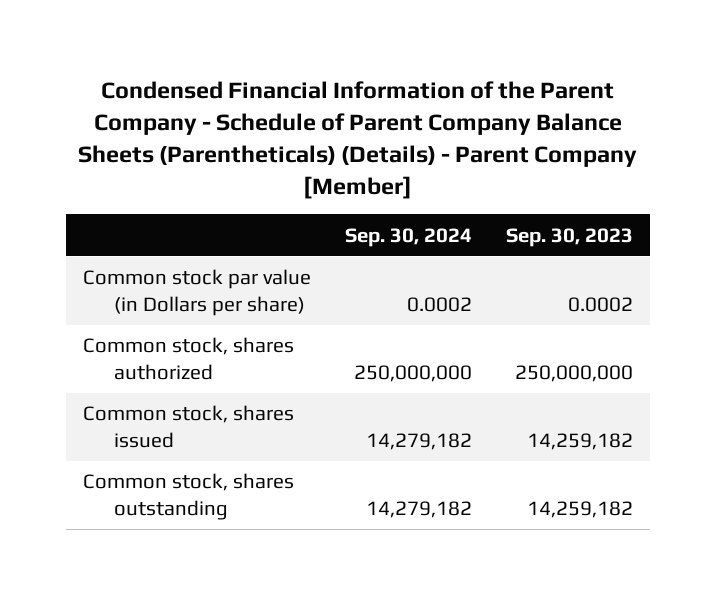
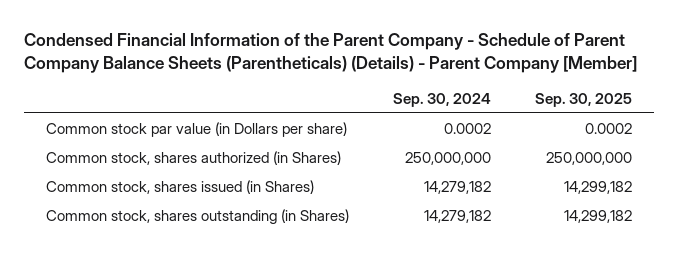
[506,227,634,247] Sep. 30, 2023 -> none
none -> [534,92,632,107] Sep. 30, 2025
[82,337,294,381] Common stock, shares authorized -> [45,150,341,165] Common stock, shares authorized (in Shares)
[82,405,294,449] Common stock, shares issued -> [45,179,314,194] Common stock, shares issued (in Shares)
[82,473,294,521] Common stock, shares outstanding -> [45,208,349,224] Common stock, shares outstanding (in Shares)

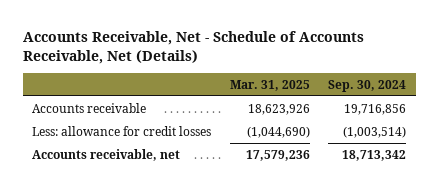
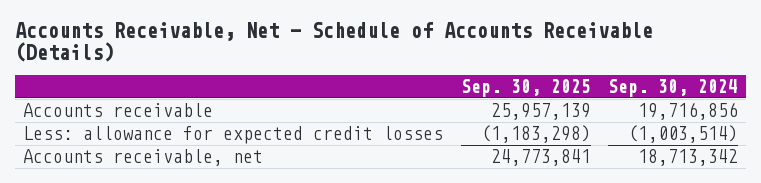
[22,30,364,64] Accounts Receivable, Net - Schedule of Accounts Receivable, Net (Details) -> [14,21,653,63] Accounts Receivable, Net - Schedule of Accounts Receivable (Details)
[229,79,310,91] Mar. 31, 2025 -> none
none -> [460,79,591,98] Sep. 30, 2025
[32,125,212,136] Less: allowance for credit losses -> [23,126,444,145] Less: allowance for expected credit losses

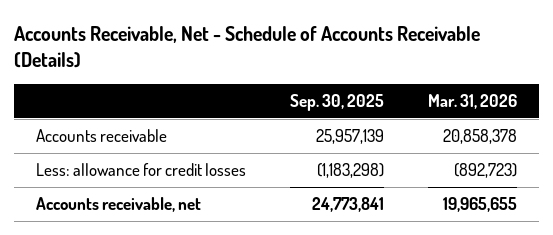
[607,79,738,98] Sep. 30, 2024 -> none
none -> [428,94,518,110] Mar. 31, 2026
[23,126,444,145] Less: allowance for expected credit losses -> [36,162,247,176] Less: allowance for credit losses

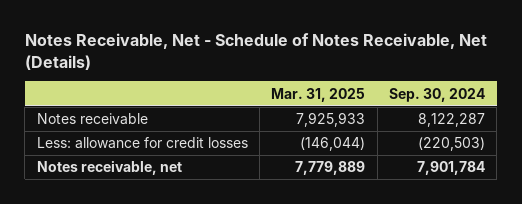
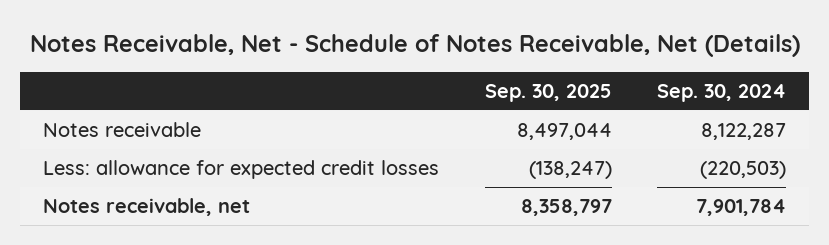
[271,87,366,102] Mar. 31, 2025 -> none
none -> [484,84,612,103] Sep. 30, 2025
[36,137,248,150] Less: allowance for credit losses -> [42,160,439,180] Less: allowance for expected credit losses

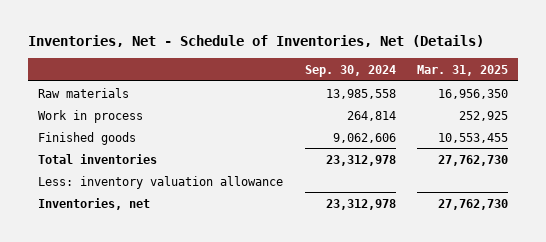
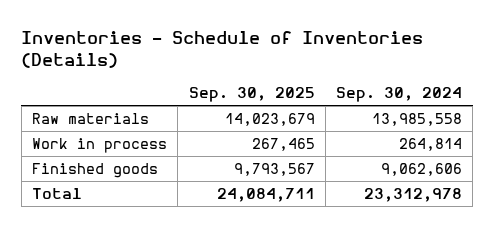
[27,35,484,48] Inventories, Net - Schedule of Inventories, Net (Details) -> [21,30,424,69] Inventories - Schedule of Inventories (Details)
[416,64,508,76] Mar. 31, 2025 -> none
none -> [188,87,315,103] Sep. 30, 2025
[38,153,158,164] Total inventories -> none
[38,175,284,189] Less: inventory valuation allowance -> none
[38,197,151,210] Inventories, net -> [32,187,83,199] Total

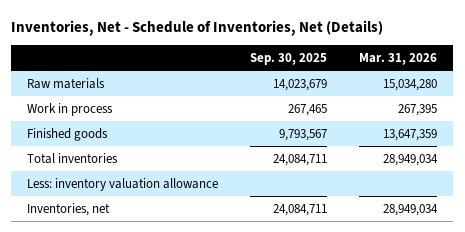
[21,30,424,69] Inventories - Schedule of Inventories (Details) -> [11,19,384,36] Inventories, Net - Schedule of Inventories, Net (Details)
[336,87,463,103] Sep. 30, 2024 -> none
none -> [359,52,438,65] Mar. 31, 2026
none -> [27,153,119,165] Total inventories
none -> [27,178,219,192] Less: inventory valuation allowance
[32,187,83,199] Total -> [27,203,111,217] Inventories, net

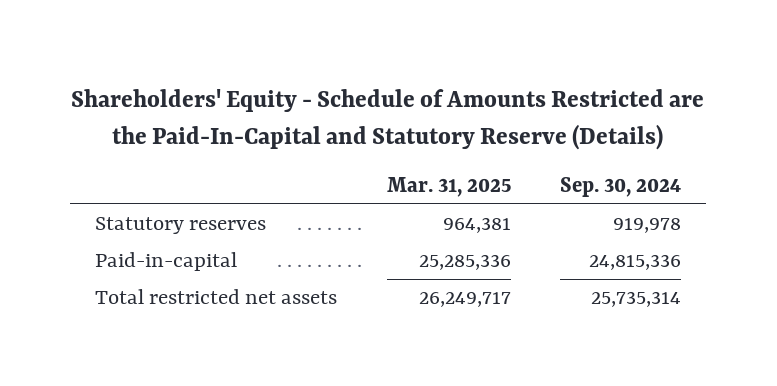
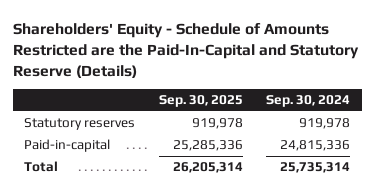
[386,177,511,198] Mar. 31, 2025 -> none
none -> [158,95,243,108] Sep. 30, 2025
[95,289,338,305] Total restricted net assets -> [24,161,59,173] Total

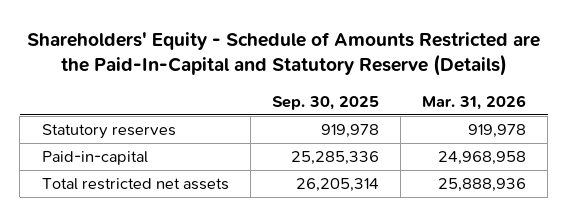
[266,95,351,108] Sep. 30, 2024 -> none
none -> [422,94,527,110] Mar. 31, 2026
[24,161,59,173] Total -> [41,178,229,191] Total restricted net assets

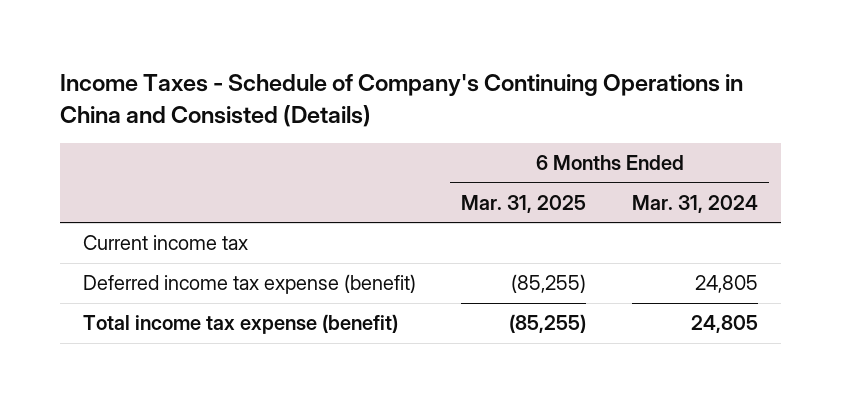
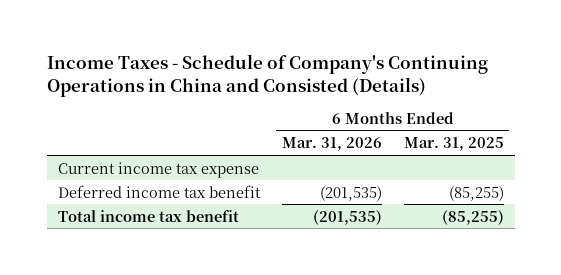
[631,194,758,213] Mar. 31, 2024 -> none
none -> [281,137,382,152] Mar. 31, 2026
[82,235,248,251] Current income tax -> [57,161,259,178] Current income tax expense
[82,274,416,295] Deferred income tax expense (benefit) -> [57,184,261,198] Deferred income tax benefit
[82,314,398,335] Total income tax expense (benefit) -> [57,209,239,222] Total income tax benefit

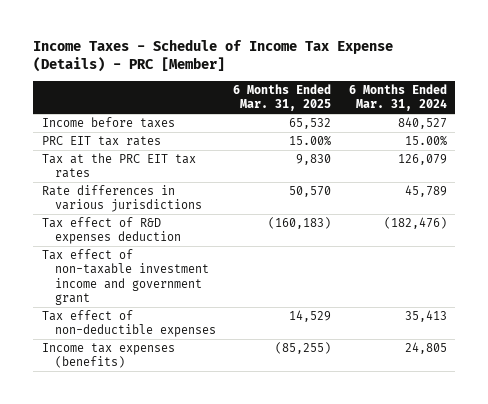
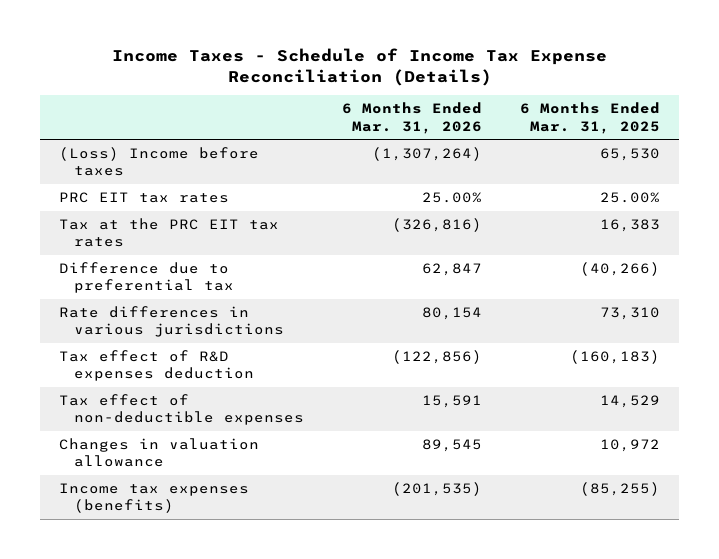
[33,39,394,73] Income Taxes - Schedule of Income Tax Expense (Details) - PRC [Member] -> [111,47,607,86] Income Taxes - Schedule of Income Tax Expense Reconciliation (Details)
[348,83,447,112] 6 Months Ended Mar. 31, 2024 -> none
none -> [342,102,483,134] 6 Months Ended Mar. 31, 2026
[41,116,175,128] Income before taxes -> [58,147,259,177] (Loss) Income before taxes
[289,117,332,129] 65,532 -> [600,148,661,162] 65,530
[289,135,332,146] 15.00% -> [600,192,661,204] 25.00%
[296,153,332,165] 9,830 -> [600,219,661,233] 16,383
none -> [58,262,235,294] Difference due to preferential tax
[289,185,332,197] 50,570 -> [600,307,661,321] 73,310
[41,248,210,306] Tax effect of non-taxable investment income and government grant -> none
none -> [58,438,259,468] Changes in valuation allowance

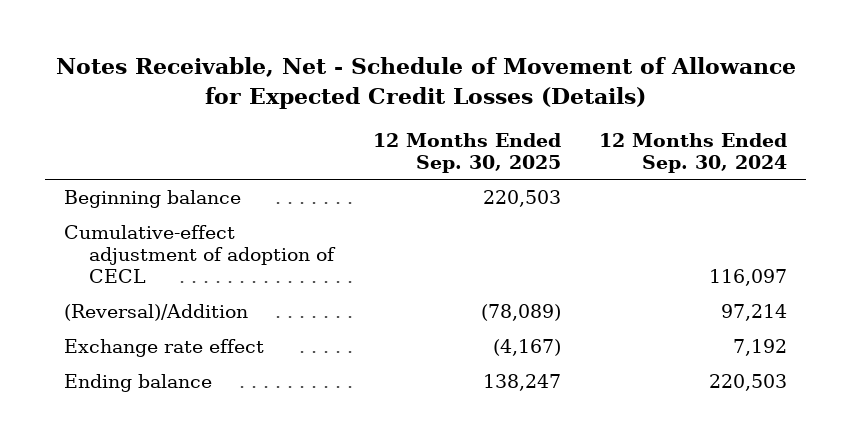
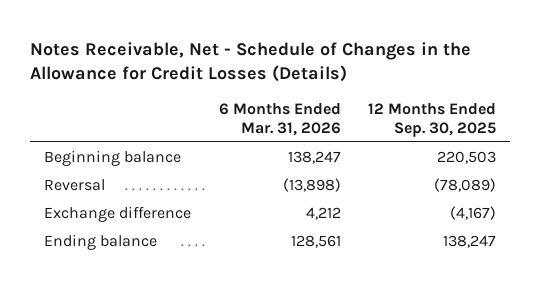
[55,57,796,109] Notes Receivable, Net - Schedule of Movement of Allowance for Expected Credit Losses (Details) -> [30,41,472,83] Notes Receivable, Net - Schedule of Changes in the Allowance for Credit Losses (Details)
[598,132,787,173] 12 Months Ended Sep. 30, 2024 -> none
none -> [218,102,341,137] 6 Months Ended Mar. 31, 2026
[64,225,337,284] Cumulative-effect adjustment of adoption of CECL -> none
[64,304,249,322] (Reversal)/Addition -> [43,178,105,191] Reversal
[64,339,265,358] Exchange rate effect -> [43,205,191,222] Exchange difference

